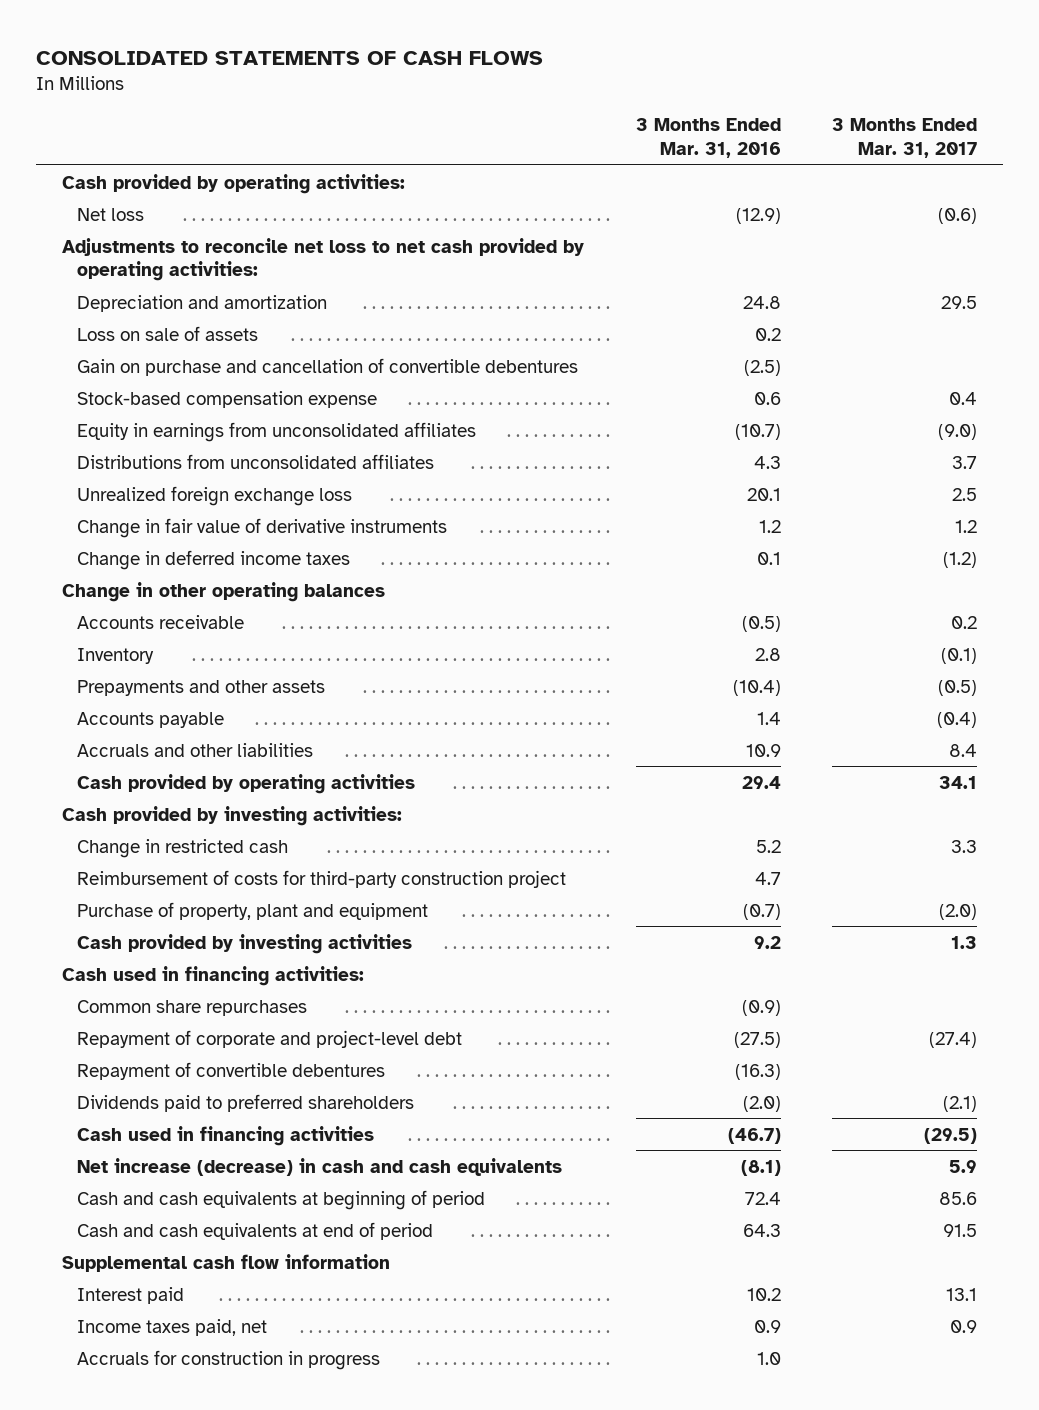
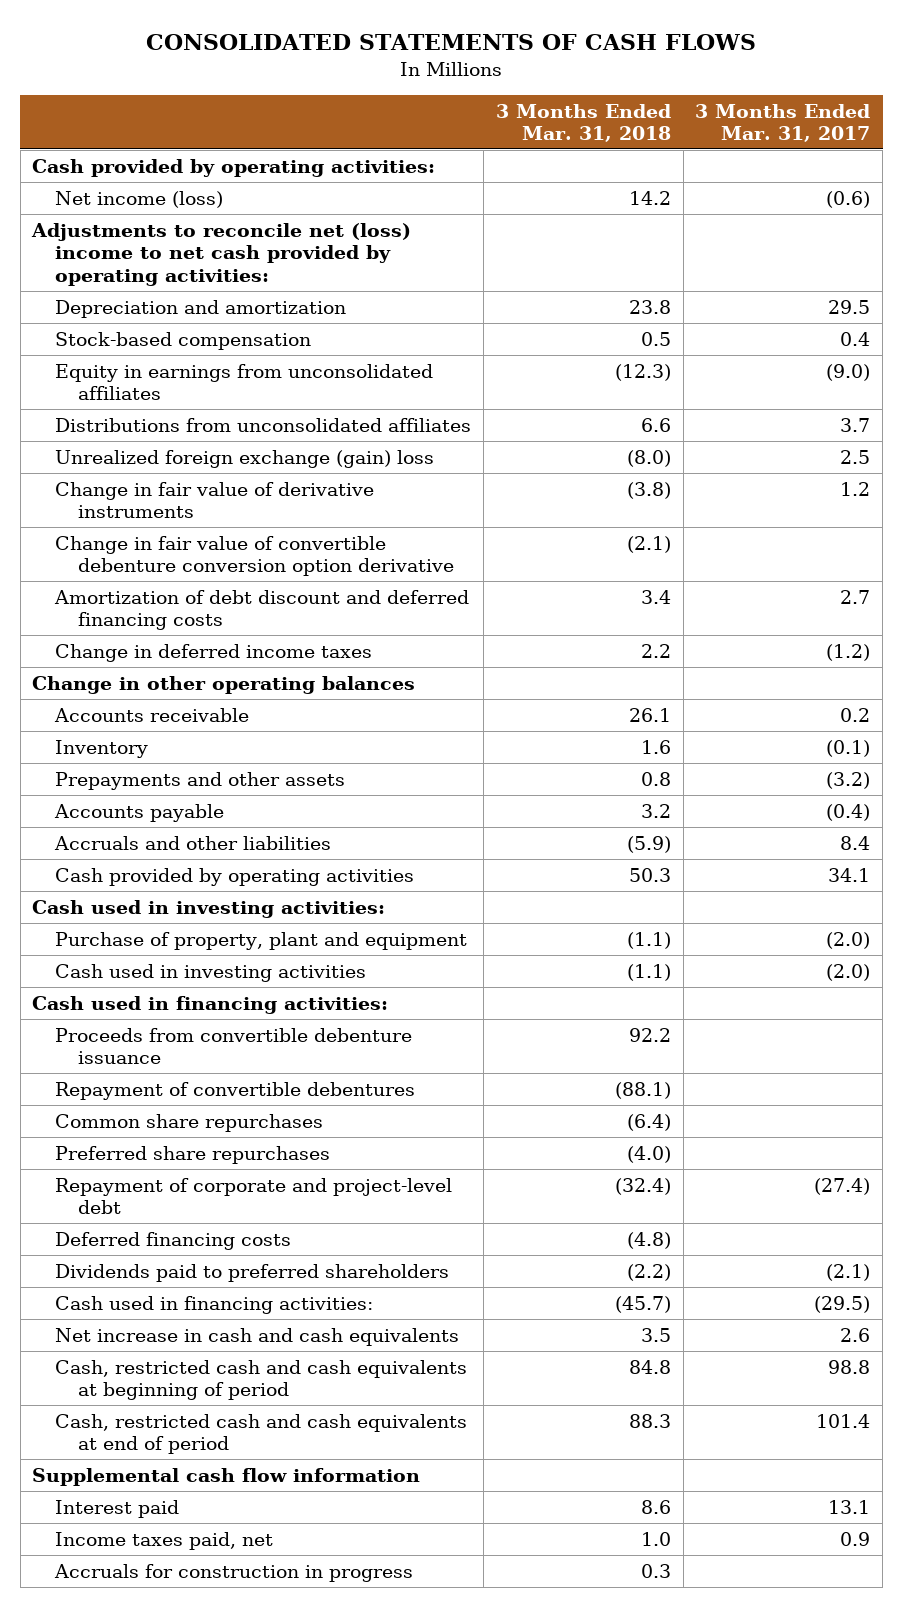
[635,118,781,158] 3 Months Ended Mar. 31, 2016 -> none
none -> [495,103,671,143] 3 Months Ended Mar. 31, 2018
[76,207,144,221] Net loss -> [55,190,224,208] Net income (loss)
[62,237,585,281] Adjustments to reconcile net loss to net cash provided by operating activities: -> [31,222,412,286] Adjustments to reconcile net (loss) income to net cash provided by operating activities:
[76,325,258,341] Loss on sale of assets -> none
[76,357,578,376] Gain on purchase and cancellation of convertible debentures -> none
[76,390,377,408] Stock-based compensation expense -> [55,331,312,350] Stock-based compensation
[76,485,352,506] Unrealized foreign exchange loss -> [55,449,435,468] Unrealized foreign exchange (gain) loss
none -> [55,535,454,577] Change in fair value of convertible debenture conversion option derivative
none -> [54,589,470,631] Amortization of debt discount and deferred financing costs
[938,679,978,696] (0.5) -> [826,771,871,789] (3.2)
[76,838,288,858] Change in restricted cash -> none
[76,869,566,888] Reimbursement of costs for third-party construction project -> none
[62,805,403,826] Cash provided by investing activities: -> [32,899,386,918] Cash used in investing activities:
[76,933,412,954] Cash provided by investing activities -> [55,963,367,982] Cash used in investing activities
[951,935,978,949] 1.3 -> [826,963,871,981] (2.0)
none -> [55,1027,413,1065] Proceeds from convertible debenture issuance
[76,1061,385,1080] Repayment of convertible debentures -> [55,1081,416,1100] Repayment of convertible debentures
none -> [55,1145,331,1164] Preferred share repurchases
none -> [55,1231,292,1250] Deferred financing costs
[76,1125,374,1146] Cash used in financing activities -> [55,1295,374,1314] Cash used in financing activities:
[76,1157,562,1176] Net increase (decrease) in cash and cash equivalents -> [55,1327,460,1346] Net increase in cash and cash equivalents
[949,1159,978,1173] 5.9 -> [840,1327,871,1342] 2.6
[76,1189,485,1210] Cash and cash equivalents at beginning of period -> [55,1359,468,1401] Cash, restricted cash and cash equivalents at beginning of period
[939,1191,978,1205] 85.6 -> [828,1359,871,1374] 98.8
[76,1221,433,1240] Cash and cash equivalents at end of period -> [55,1413,468,1455] Cash, restricted cash and cash equivalents at end of period
[943,1223,978,1237] 91.5 -> [816,1413,871,1428] 101.4

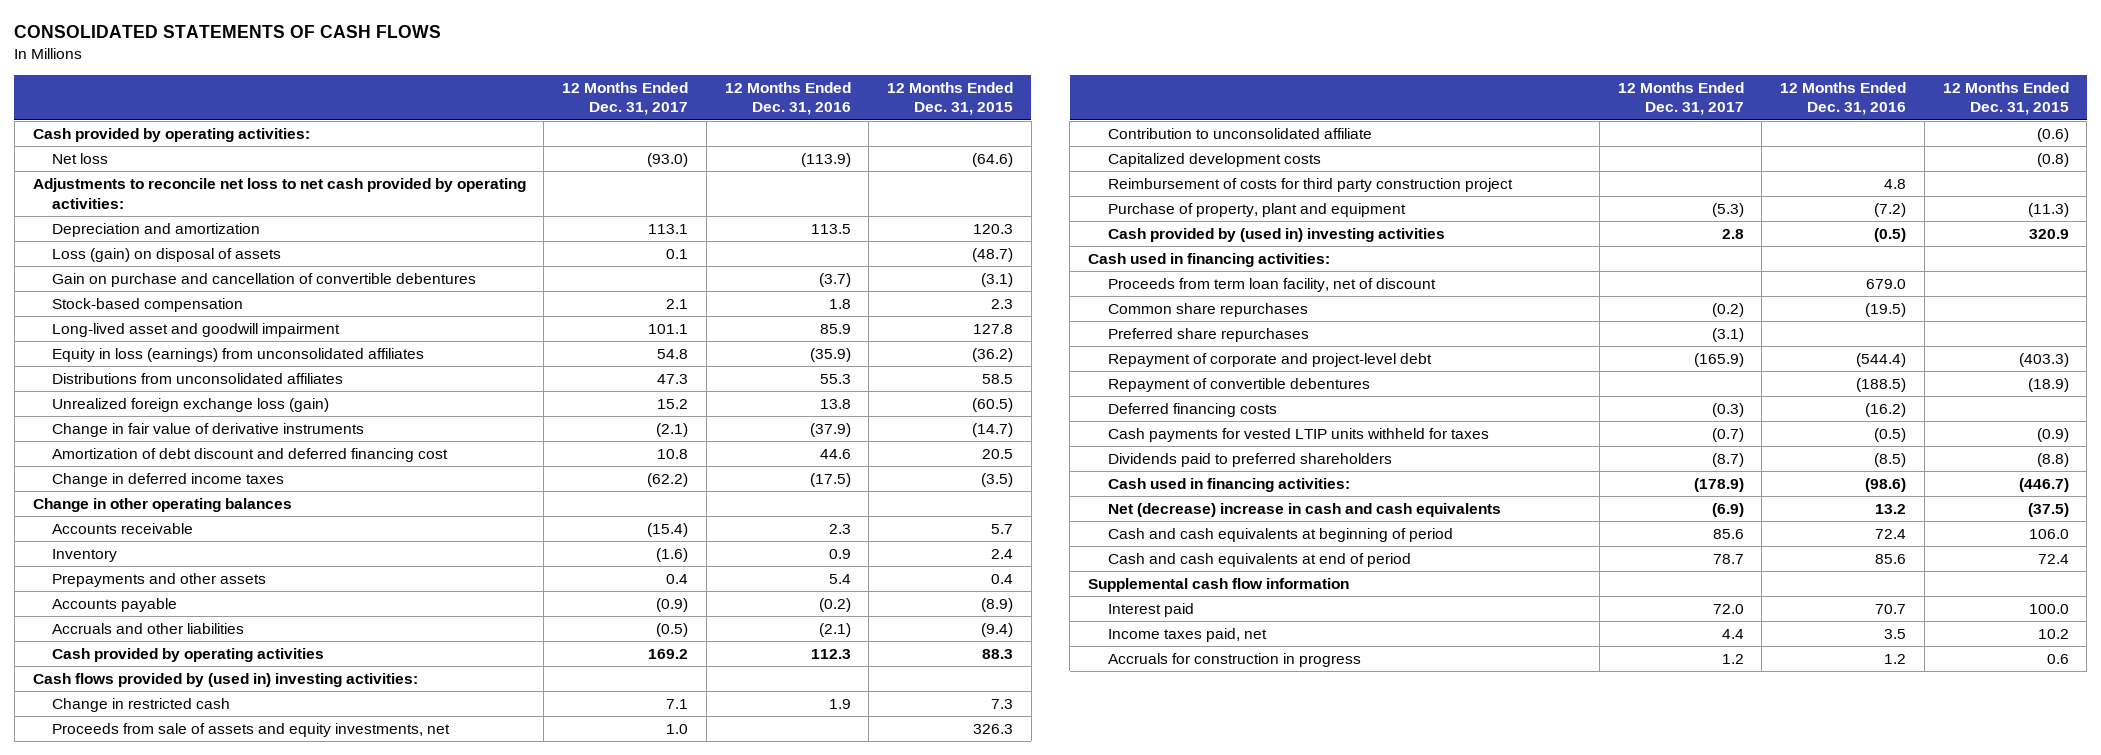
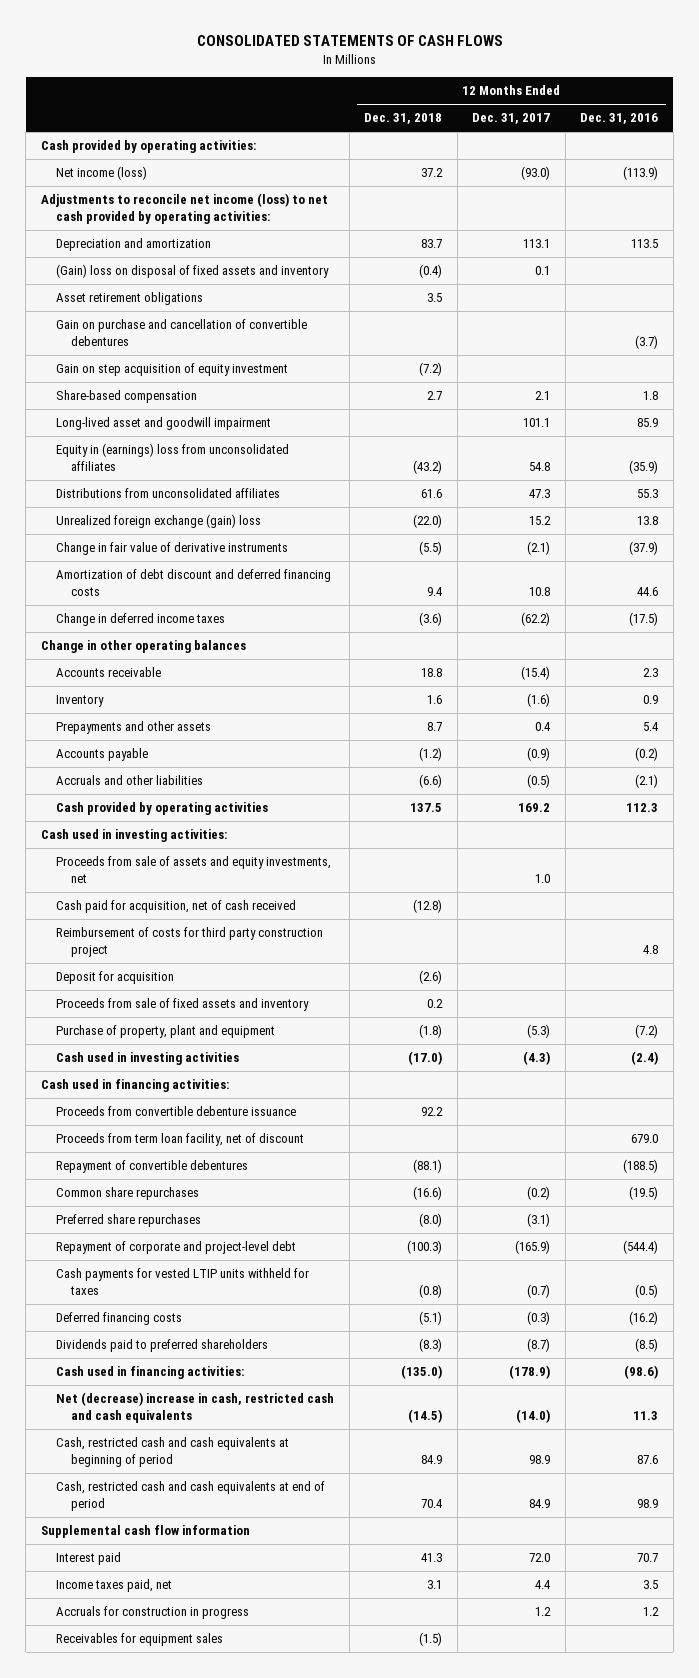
[887,81,1014,116] 12 Months Ended Dec. 31, 2015 -> none
none -> [364,113,443,125] Dec. 31, 2018
[52,153,109,165] Net loss -> [56,166,148,181] Net income (loss)
[32,178,526,209] Adjustments to reconcile net loss to net cash provided by operating activities: -> [40,193,328,225] Adjustments to reconcile net income (loss) to net cash provided by operating activities:
[52,248,282,263] Loss (gain) on disposal of assets -> [56,264,330,279] (Gain) loss on disposal of fixed assets and inventory
none -> [56,292,204,306] Asset retirement obligations
none -> [56,363,289,377] Gain on step acquisition of equity investment
[52,298,244,313] Stock-based compensation -> [56,390,198,404] Share-based compensation
[52,348,425,363] Equity in loss (earnings) from unconsolidated affiliates -> [56,443,290,472] Equity in (earnings) loss from unconsolidated affiliates
[52,398,330,413] Unrealized foreign exchange loss (gain) -> [56,514,262,529] Unrealized foreign exchange (gain) loss
[52,448,449,463] Amortization of debt discount and deferred financing cost -> [56,569,332,597] Amortization of debt discount and deferred financing costs
[52,698,231,713] Change in restricted cash -> none
[32,673,418,688] Cash flows provided by (used in) investing activities: -> [40,829,227,843] Cash used in investing activities:
[1107,128,1372,140] Contribution to unconsolidated affiliate -> none
[1107,153,1321,168] Capitalized development costs -> none
none -> [56,900,297,914] Cash paid for acquisition, net of cash received
none -> [56,971,175,985] Deposit for acquisition
none -> [56,998,310,1012] Proceeds from sale of fixed assets and inventory
[1107,228,1445,243] Cash provided by (used in) investing activities -> [56,1052,240,1066] Cash used in investing activities
[1721,229,1744,240] 2.8 -> [523,1051,551,1066] (4.3)
[1874,228,1907,243] (0.5) -> [631,1051,659,1066] (2.4)
none -> [56,1106,297,1117] Proceeds from convertible debenture issuance
[1107,378,1370,393] Repayment of convertible debentures -> [56,1160,249,1174] Repayment of convertible debentures
[1107,403,1277,418] Deferred financing costs -> [56,1312,183,1326] Deferred financing costs
[1107,503,1501,518] Net (decrease) increase in cash and cash equivalents -> [56,1392,335,1424] Net (decrease) increase in cash, restricted cash and cash equivalents
[1711,503,1744,518] (6.9) -> [516,1409,551,1424] (14.0)
[1875,504,1907,515] 13.2 -> [633,1411,659,1421] 11.3
[1107,528,1453,543] Cash and cash equivalents at beginning of period -> [56,1437,290,1468] Cash, restricted cash and cash equivalents at beginning of period
[1712,529,1744,540] 85.6 -> [529,1455,551,1465] 98.9
[1875,529,1907,540] 72.4 -> [637,1455,659,1465] 87.6
[1107,553,1411,568] Cash and cash equivalents at end of period -> [56,1481,326,1512] Cash, restricted cash and cash equivalents at end of period
[1712,554,1744,565] 78.7 -> [529,1499,551,1509] 84.9
[1875,554,1907,565] 85.6 -> [637,1499,659,1509] 98.9
none -> [56,1633,224,1647] Receivables for equipment sales

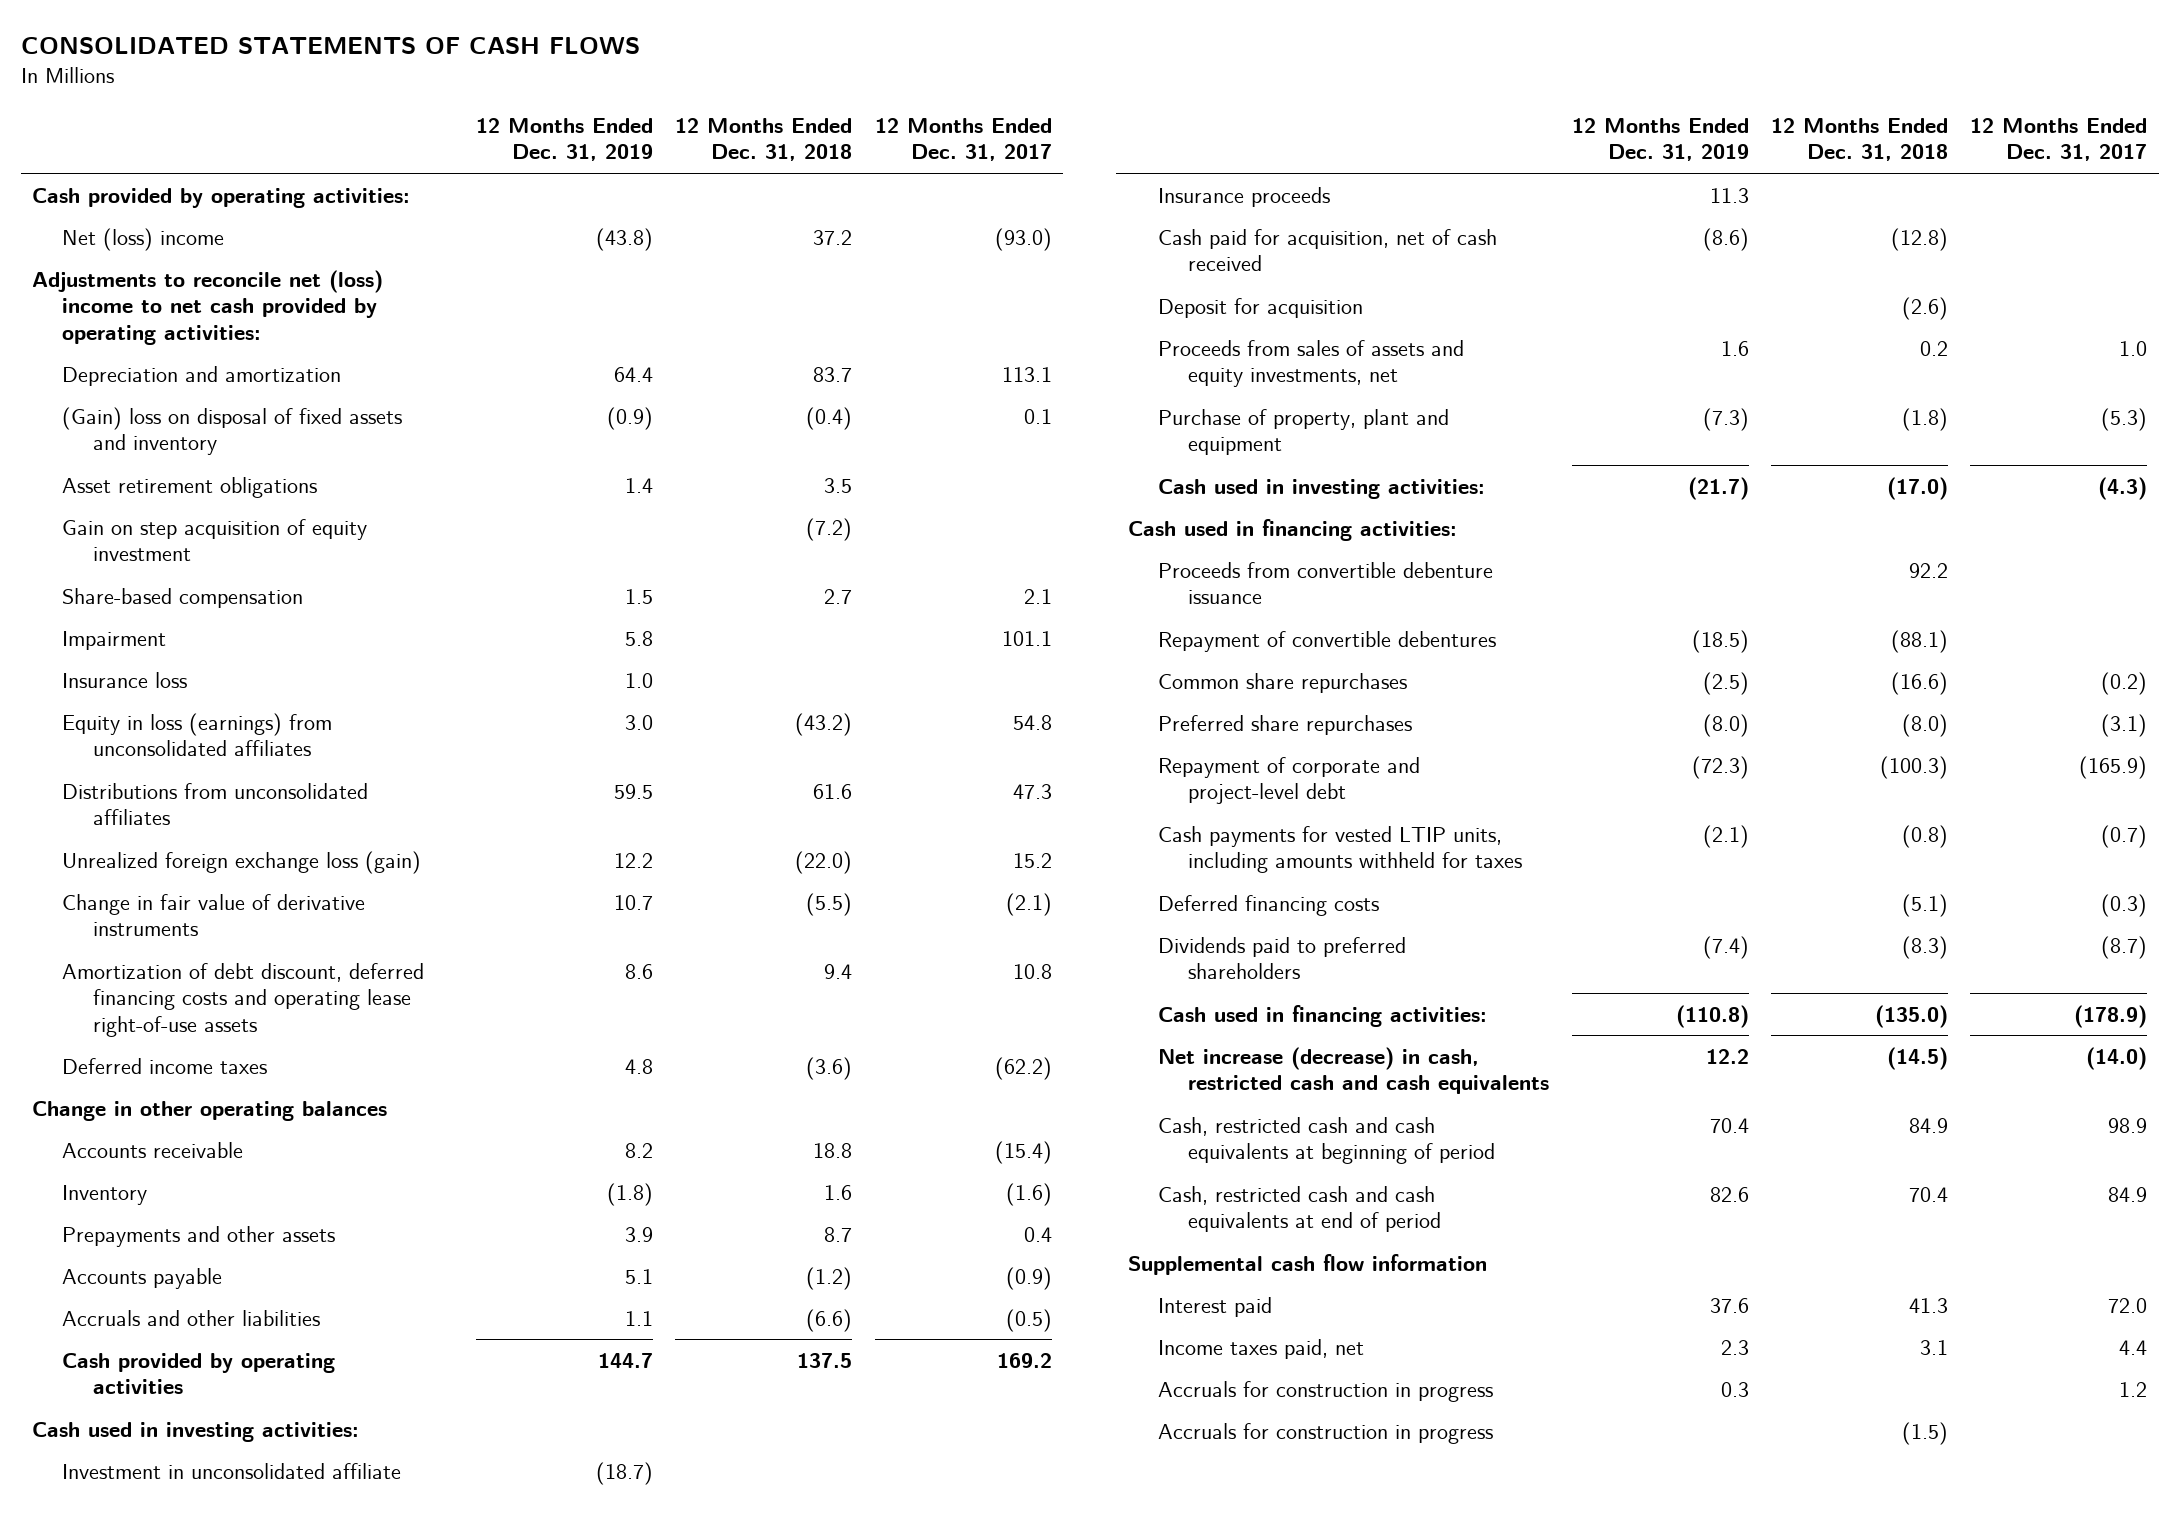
[580,113,659,125] Dec. 31, 2016 -> none
none -> [475,117,653,162] 12 Months Ended Dec. 31, 2019
[56,166,148,181] Net income (loss) -> [62,227,225,251] Net (loss) income
[40,193,328,225] Adjustments to reconcile net income (loss) to net cash provided by operating activities: -> [31,269,383,345] Adjustments to reconcile net (loss) income to net cash provided by operating activities:
[56,319,308,347] Gain on purchase and cancellation of convertible debentures -> none
[56,417,272,431] Long-lived asset and goodwill impairment -> [62,630,167,650] Impairment
none -> [62,671,188,688] Insurance loss
[56,443,290,472] Equity in (earnings) loss from unconsolidated affiliates -> [62,712,333,757] Equity in loss (earnings) from unconsolidated affiliates
[56,514,262,529] Unrealized foreign exchange (gain) loss -> [62,850,422,874] Unrealized foreign exchange loss (gain)
[56,569,332,597] Amortization of debt discount and deferred financing costs -> [62,962,425,1037] Amortization of debt discount, deferred financing costs and operating lease right-of-use assets
[56,613,226,627] Change in deferred income taxes -> [62,1057,268,1074] Deferred income taxes
[56,856,332,884] Proceeds from sale of assets and equity investments, net -> none
none -> [62,1462,402,1479] Investment in unconsolidated affiliate
none -> [1157,186,1330,207] Insurance proceeds
[56,927,324,958] Reimbursement of costs for third party construction project -> none
[56,998,310,1012] Proceeds from sale of fixed assets and inventory -> none
none -> [1157,339,1464,388] Proceeds from sales of assets and equity investments, net
[56,1052,240,1066] Cash used in investing activities -> [1157,478,1485,499] Cash used in investing activities:
[56,1133,305,1147] Proceeds from term loan facility, net of discount -> none
[56,1268,310,1296] Cash payments for vested LTIP units withheld for taxes -> [1157,825,1523,874] Cash payments for vested LTIP units, including amounts withheld for taxes
[56,1392,335,1424] Net (decrease) increase in cash, restricted cash and cash equivalents -> [1157,1046,1550,1095] Net increase (decrease) in cash, restricted cash and cash equivalents
[56,1633,224,1647] Receivables for equipment sales -> [1157,1422,1493,1444] Accruals for construction in progress

